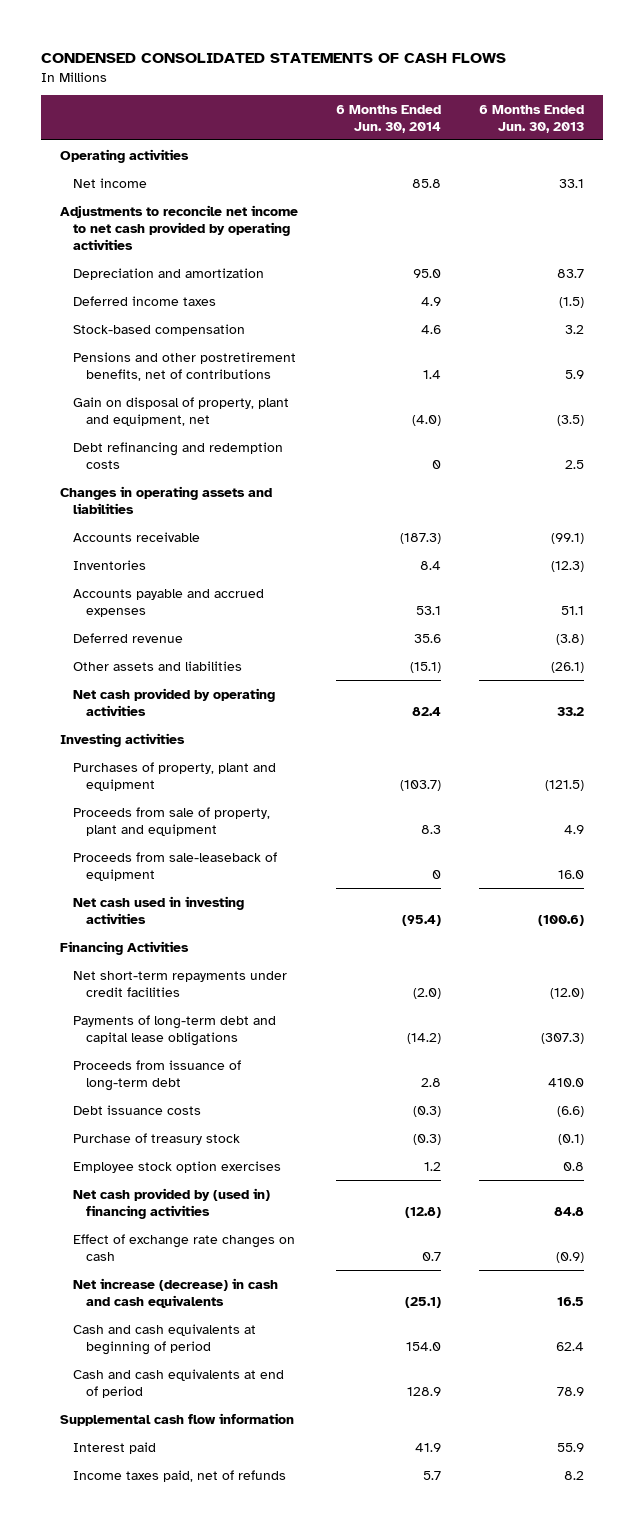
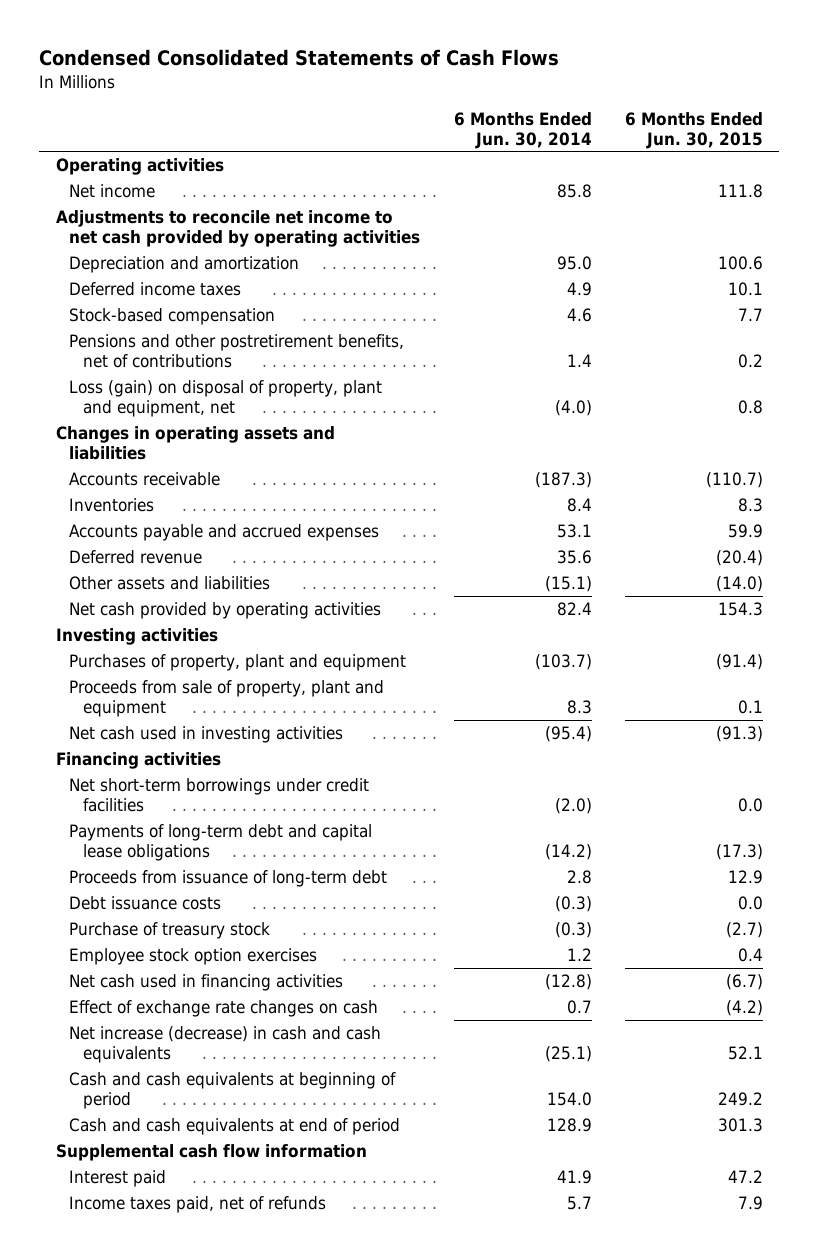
[41,52,507,63] CONDENSED CONSOLIDATED STATEMENTS OF CASH FLOWS -> [38,49,559,67] Condensed Consolidated Statements of Cash Flows
[479,104,585,133] 6 Months Ended Jun. 30, 2013 -> none
none -> [624,111,763,149] 6 Months Ended Jun. 30, 2015
[73,441,284,469] Debt refinancing and redemption costs -> none
[73,396,290,426] Gain on disposal of property, plant and equipment, net -> [69,380,383,418] Loss (gain) on disposal of property, plant and equipment, net
[73,851,278,881] Proceeds from sale-leaseback of equipment -> none
[60,940,190,955] Financing Activities -> [55,752,221,770] Financing activities
[73,970,288,997] Net short-term repayments under credit facilities -> [69,778,370,813] Net short-term borrowings under credit facilities
[73,1187,271,1219] Net cash provided by (used in) financing activities -> [69,974,344,992] Net cash used in financing activities

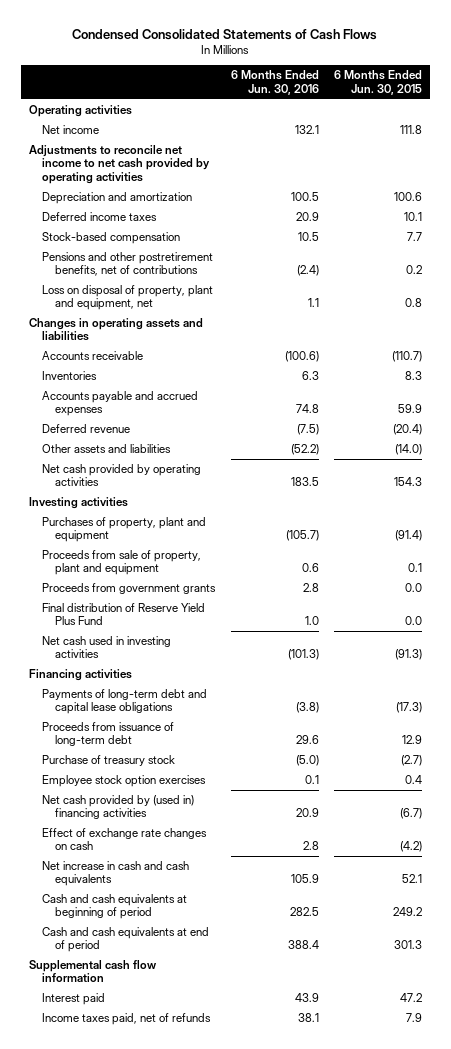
[453,111,592,149] 6 Months Ended Jun. 30, 2014 -> none
none -> [230,70,319,95] 6 Months Ended Jun. 30, 2016
[69,380,383,418] Loss (gain) on disposal of property, plant and equipment, net -> [42,285,214,311] Loss on disposal of property, plant and equipment, net
none -> [42,583,217,595] Proceeds from government grants
none -> [42,603,206,626] Final distribution of Reserve Yield Plus Fund
[69,778,370,813] Net short-term borrowings under credit facilities -> none
[69,896,222,911] Debt issuance costs -> none
[69,974,344,992] Net cash used in financing activities -> [42,795,195,820] Net cash provided by (used in) financing activities
[69,1026,382,1064] Net increase (decrease) in cash and cash equivalents -> [42,861,190,887] Net increase in cash and cash equivalents

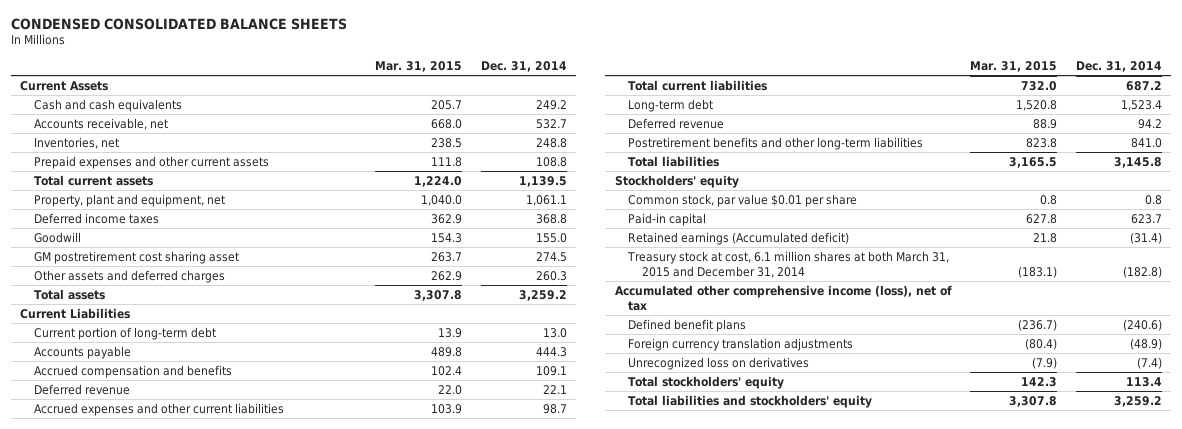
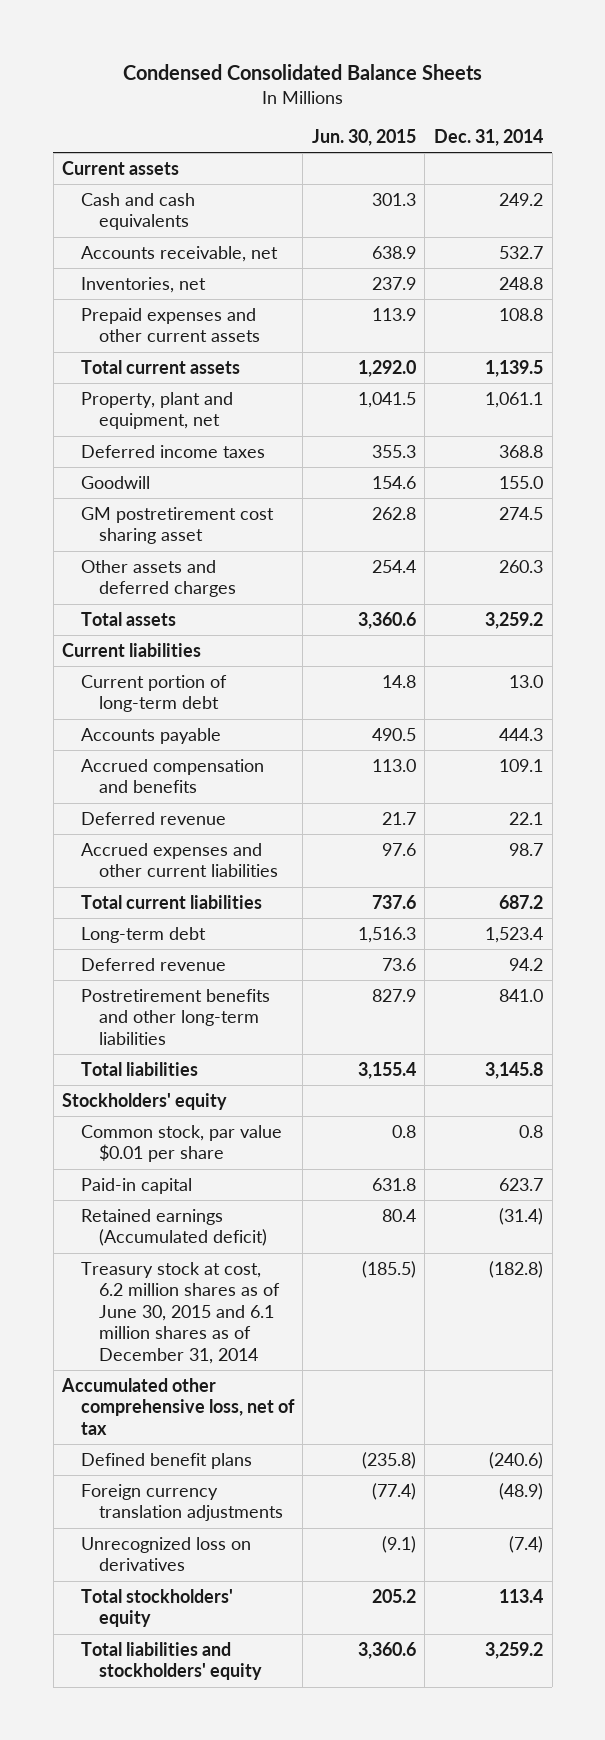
[10,17,347,30] CONDENSED CONSOLIDATED BALANCE SHEETS -> [122,64,482,81] Condensed Consolidated Balance Sheets
[375,60,463,72] Mar. 31, 2015 -> none
none -> [311,129,416,147] Jun. 30, 2015
[19,80,108,91] Current Assets -> [62,160,180,175] Current assets
[19,307,130,319] Current Liabilities -> [62,642,202,657] Current liabilities
[627,250,950,278] Treasury stock at cost, 6.1 million shares at both March 31, 2015 and December 31, 2014 -> [80,1261,280,1364] Treasury stock at cost, 6.2 million shares as of June 30, 2015 and 6.1 million shares as of December 31, 2014
[614,284,952,311] Accumulated other comprehensive income (loss), net of tax -> [61,1377,295,1435] Accumulated other comprehensive loss, net of tax

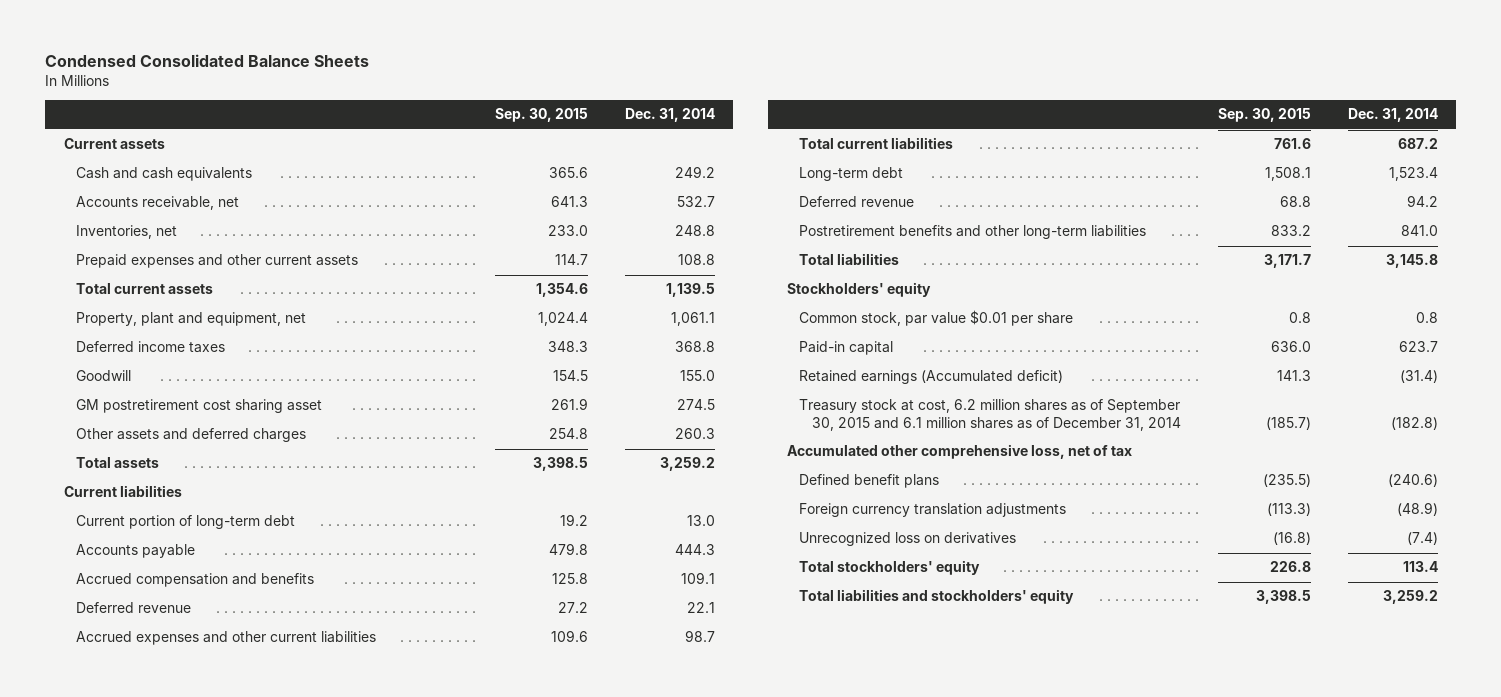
[311,129,416,147] Jun. 30, 2015 -> none
none -> [494,108,588,123] Sep. 30, 2015
[80,1261,280,1364] Treasury stock at cost, 6.2 million shares as of June 30, 2015 and 6.1 million shares as of December 31, 2014 -> [799,399,1181,431] Treasury stock at cost, 6.2 million shares as of September 30, 2015 and 6.1 million shares as of December 31, 2014

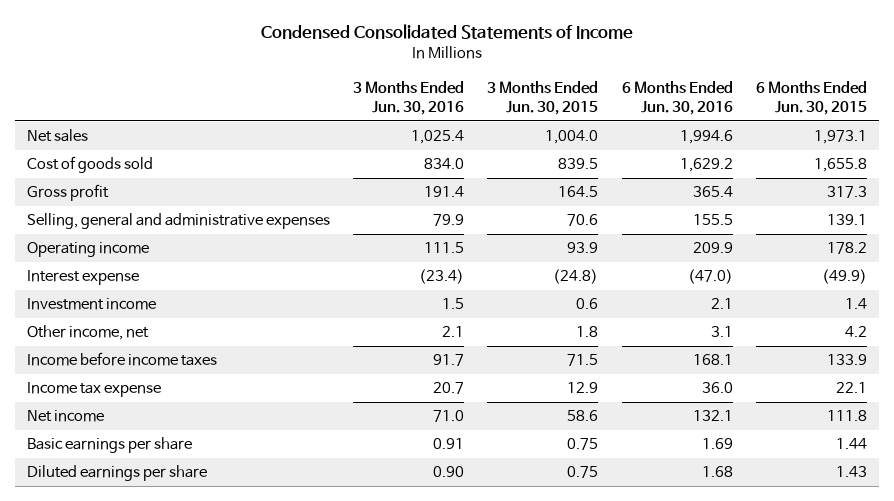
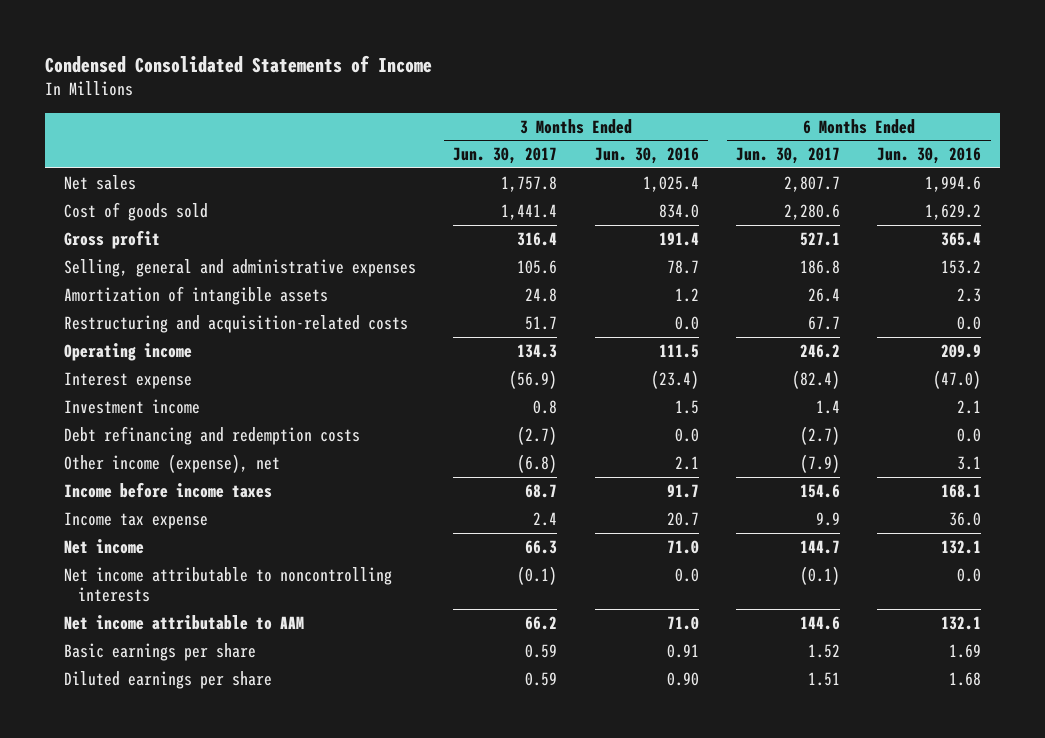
[487,80,599,115] 3 Months Ended Jun. 30, 2015 -> none
[755,80,867,115] 6 Months Ended Jun. 30, 2015 -> none
none -> [453,147,558,165] Jun. 30, 2017
none -> [736,147,841,165] Jun. 30, 2017
[433,214,465,227] 79.9 -> [666,259,699,274] 78.7
[692,214,733,226] 155.5 -> [941,259,982,274] 153.2
none -> [63,285,328,305] Amortization of intangible assets
none -> [63,314,408,333] Restructuring and acquisition-related costs
none -> [63,425,360,445] Debt refinancing and redemption costs
[26,325,149,341] Other income, net -> [63,453,280,473] Other income (expense), net
none -> [63,566,392,602] Net income attributable to noncontrolling interests
none -> [63,614,304,630] Net income attributable to AAM

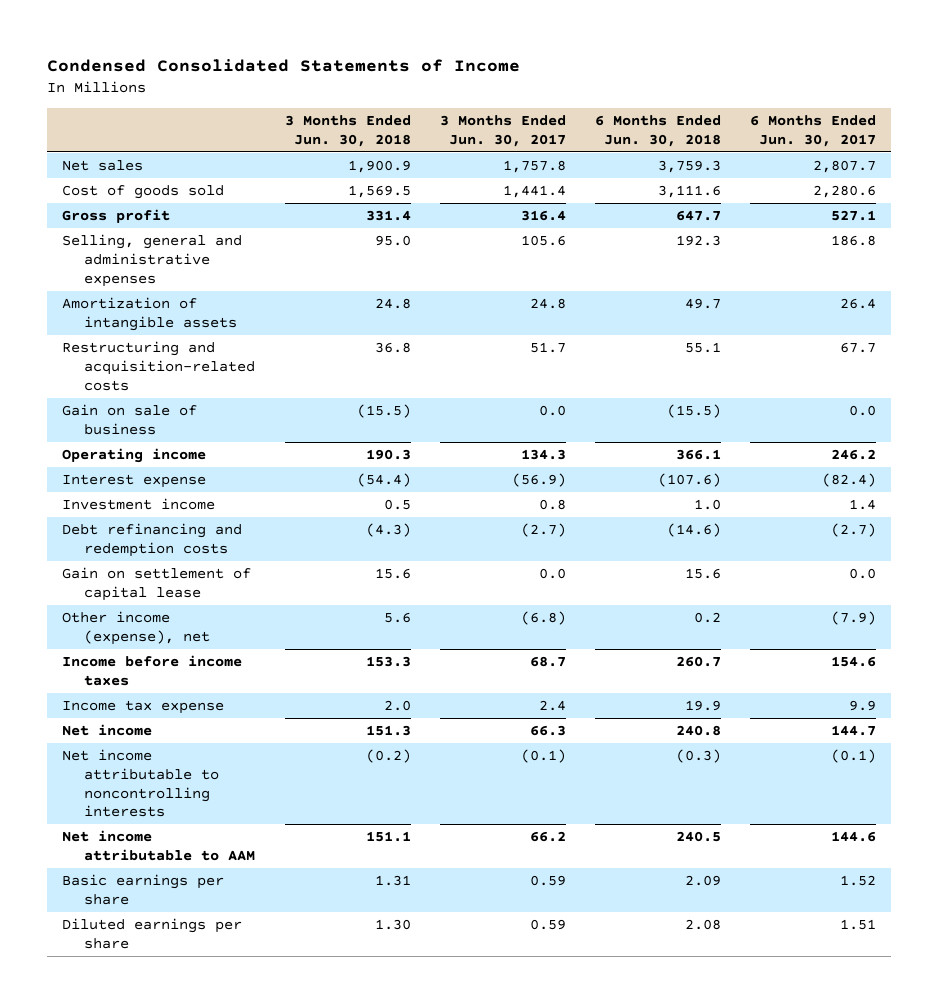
[594,147,699,165] Jun. 30, 2016 -> none
[877,147,982,165] Jun. 30, 2016 -> none
none -> [284,114,411,147] 3 Months Ended Jun. 30, 2018
none -> [595,114,722,147] 6 Months Ended Jun. 30, 2018
none -> [61,404,197,435] Gain on sale of business
none -> [61,567,251,601] Gain on settlement of capital lease

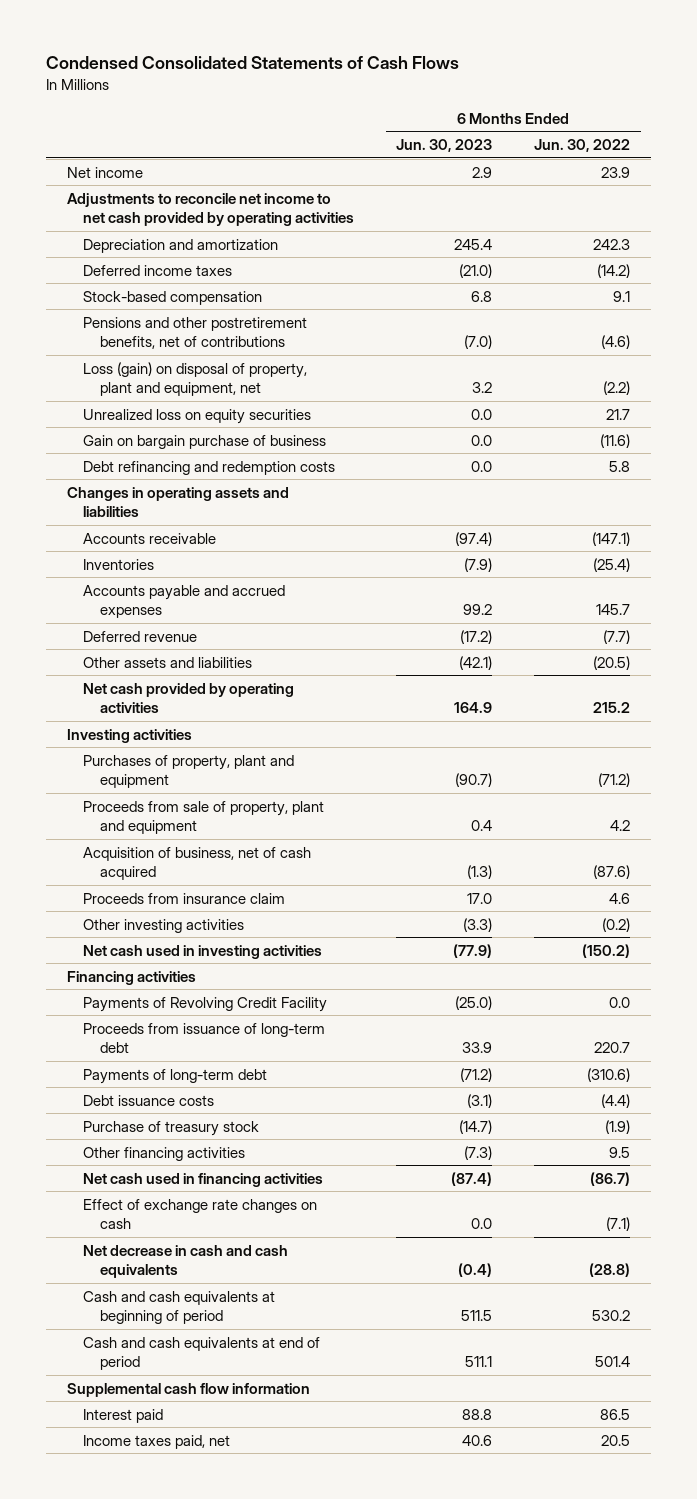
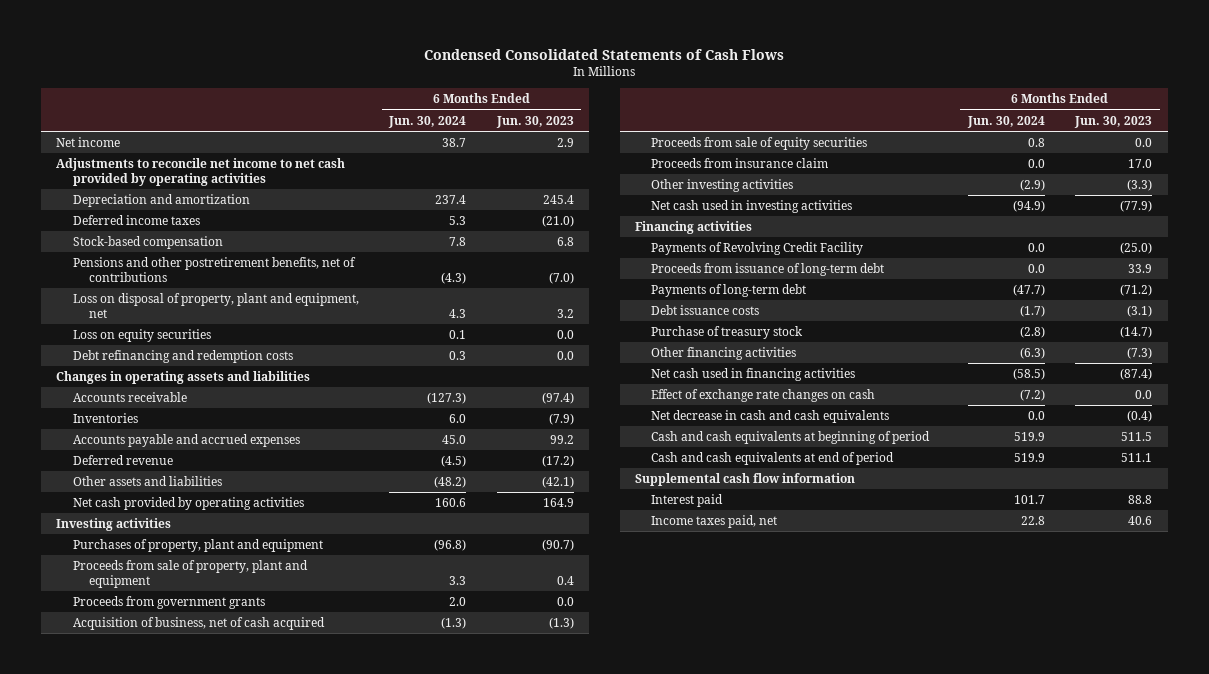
[534,139,631,153] Jun. 30, 2022 -> none
none -> [388,115,467,128] Jun. 30, 2024
[83,434,327,449] Gain on bargain purchase of business -> none
[83,361,308,397] Loss (gain) on disposal of property, plant and equipment, net -> [72,293,359,318] Loss on disposal of property, plant and equipment, net
[83,408,312,424] Unrealized loss on equity securities -> [72,329,211,343] Loss on equity securities
none -> [72,596,265,610] Proceeds from government grants
none -> [651,137,868,151] Proceeds from sale of equity securities

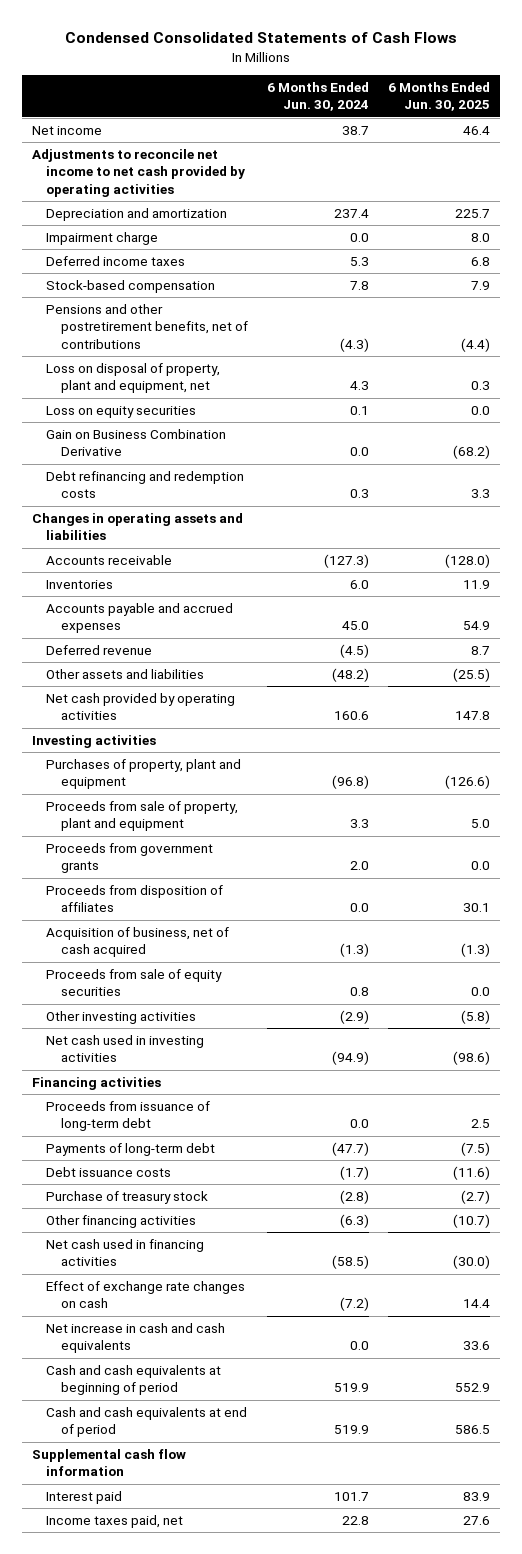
[495,115,574,128] Jun. 30, 2023 -> none
none -> [388,81,491,112] 6 Months Ended Jun. 30, 2025
none -> [46,231,159,245] Impairment charge
none -> [46,428,227,457] Gain on Business Combination Derivative
none -> [46,884,224,913] Proceeds from disposition of affiliates
[651,158,829,169] Proceeds from insurance claim -> none
[651,242,864,256] Payments of Revolving Credit Facility -> none
[651,410,890,424] Net decrease in cash and cash equivalents -> [46,1322,226,1354] Net increase in cash and cash equivalents

